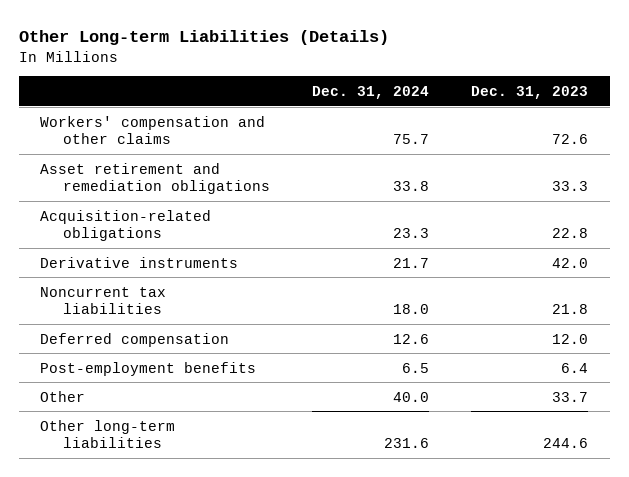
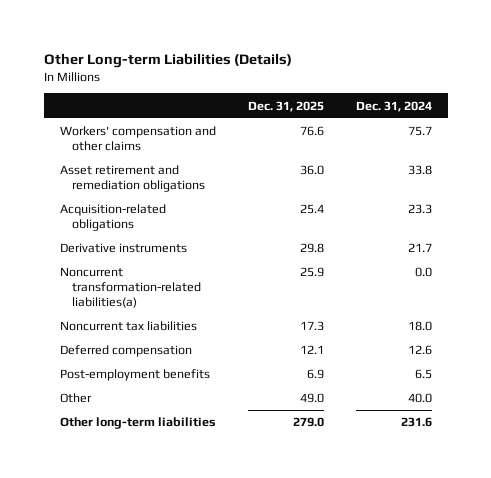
[471,85,589,99] Dec. 31, 2023 -> none
none -> [247,100,324,112] Dec. 31, 2025
none -> [59,267,201,309] Noncurrent transformation-related liabilities(a)

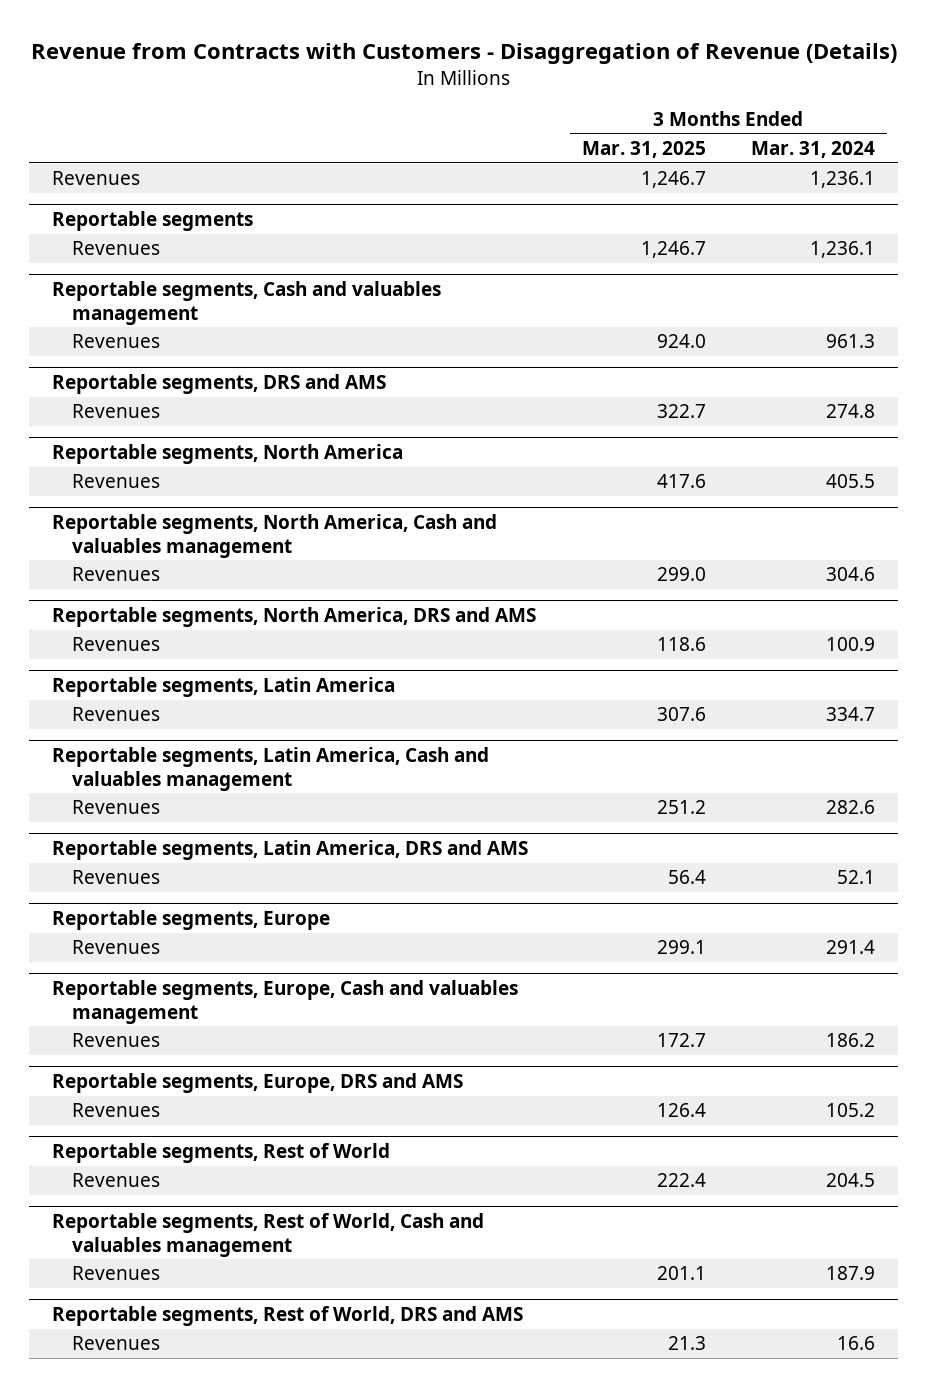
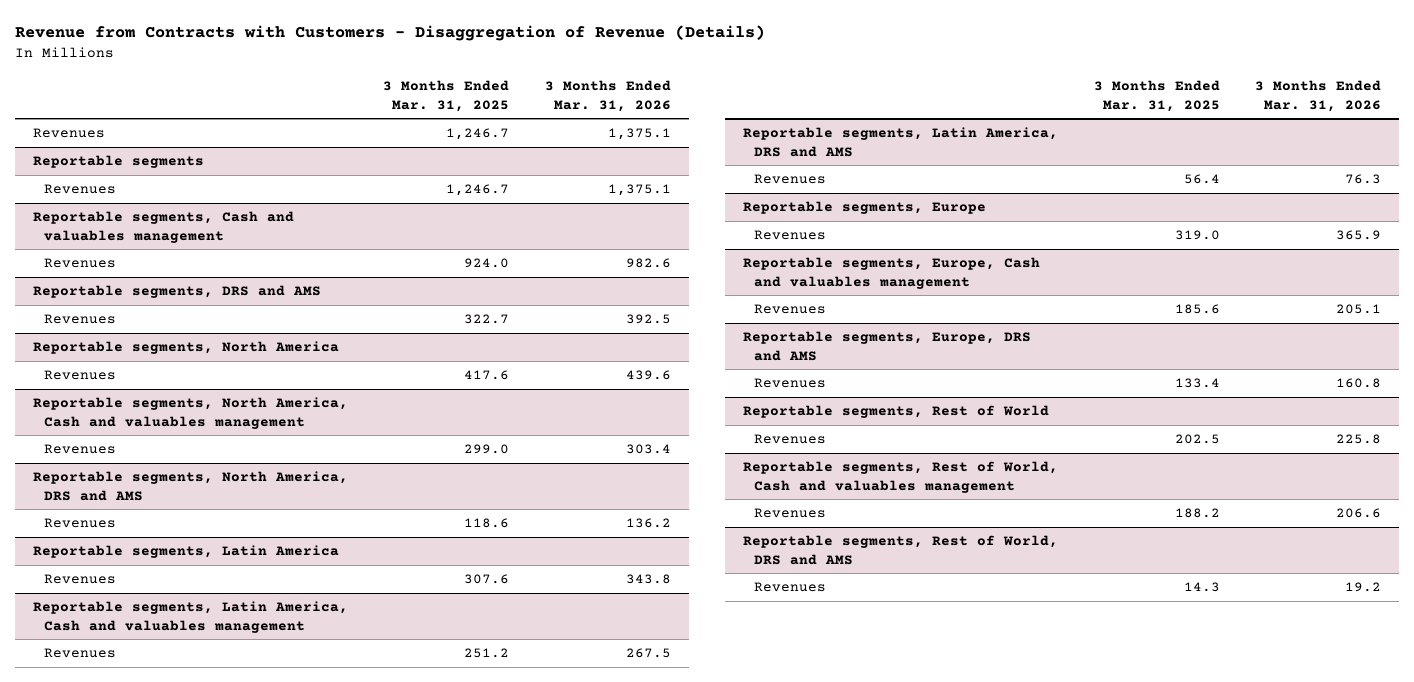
[751,140,876,158] Mar. 31, 2024 -> none
none -> [544,79,671,112] 3 Months Ended Mar. 31, 2026
[656,940,706,955] 299.1 -> [1174,230,1220,241] 319.0
[656,1033,706,1048] 172.7 -> [1174,304,1220,315] 185.6
[656,1103,706,1118] 126.4 -> [1174,378,1220,389] 133.4
[656,1173,706,1188] 222.4 -> [1174,434,1220,445] 202.5
[656,1266,706,1281] 201.1 -> [1174,508,1220,519] 188.2
[667,1336,706,1351] 21.3 -> [1183,582,1220,593] 14.3

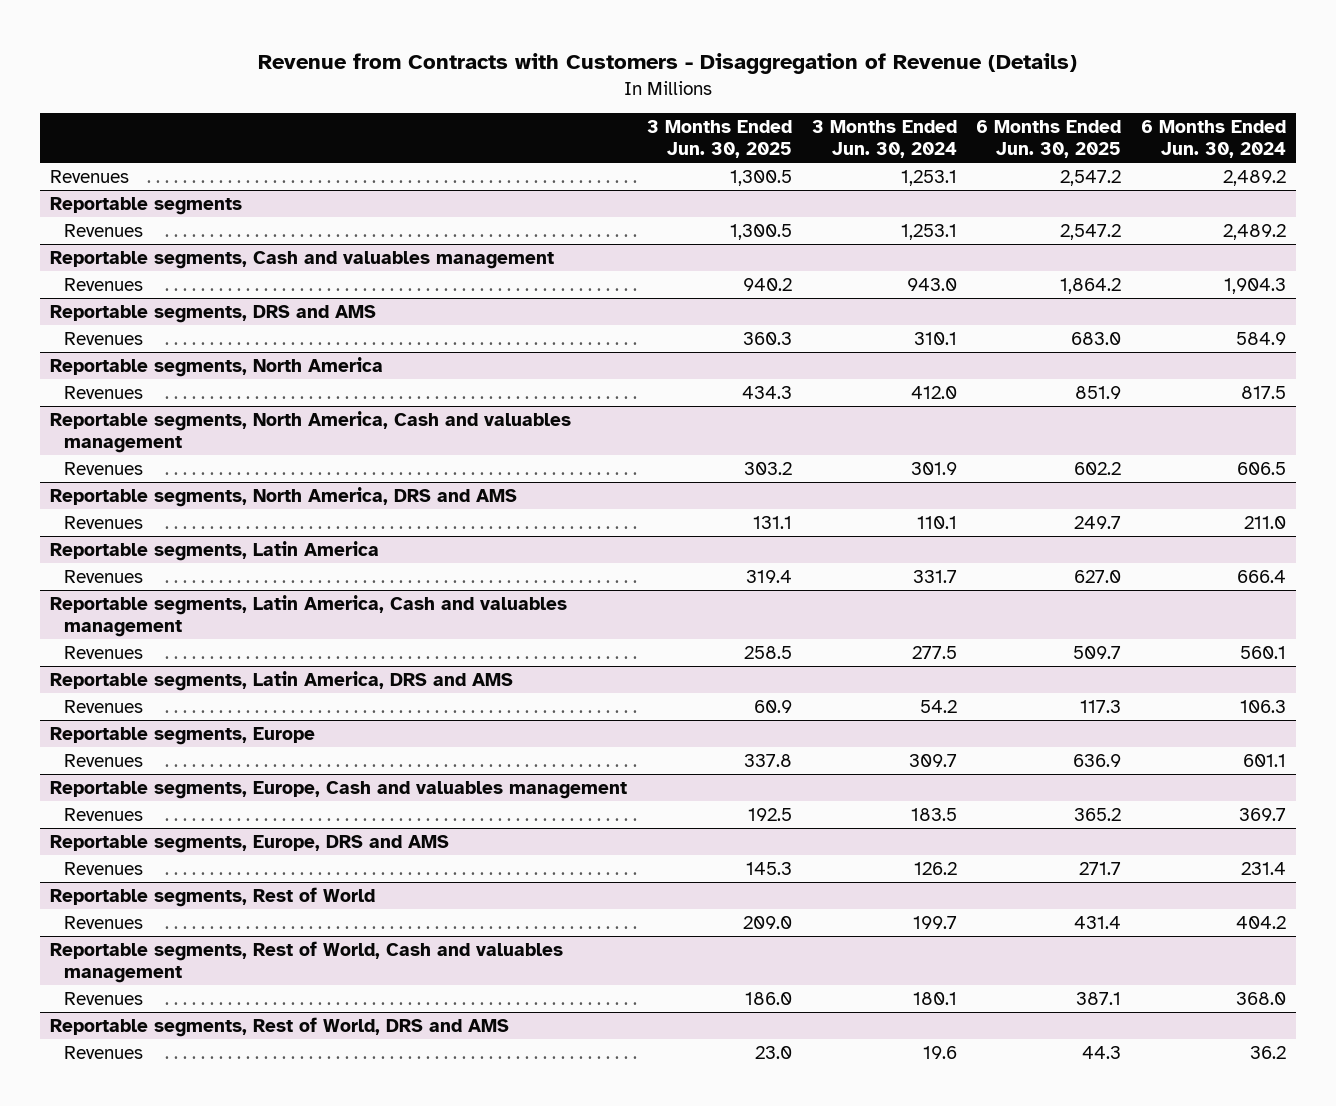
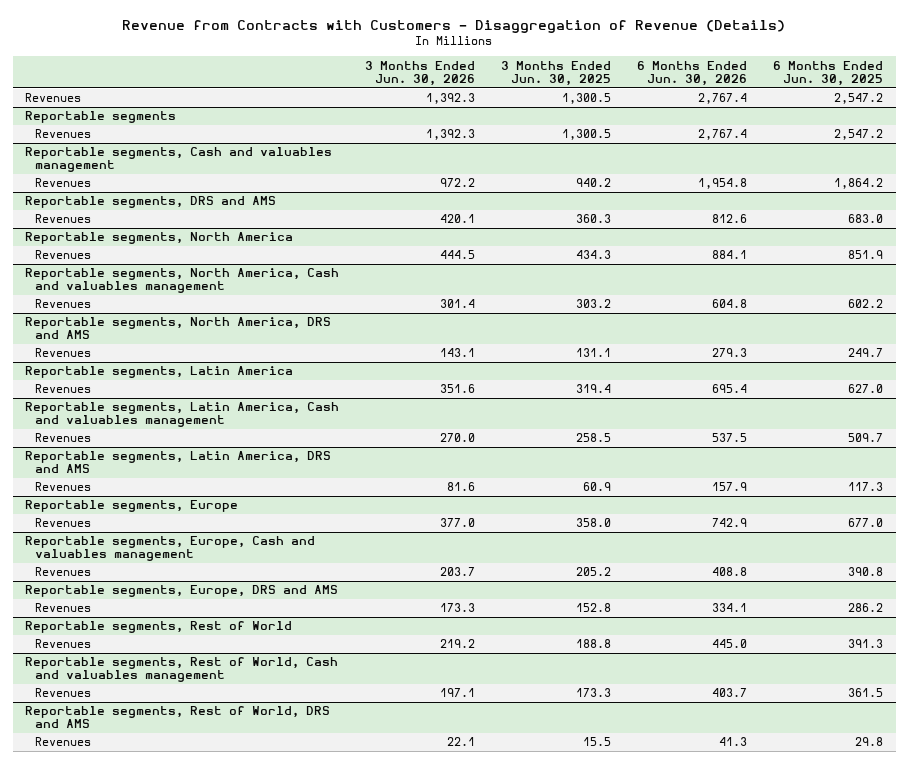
[811,119,957,159] 3 Months Ended Jun. 30, 2024 -> none
[1141,119,1287,159] 6 Months Ended Jun. 30, 2024 -> none
none -> [365,60,476,86] 3 Months Ended Jun. 30, 2026
none -> [637,60,748,86] 6 Months Ended Jun. 30, 2026
[743,753,792,767] 337.8 -> [576,518,612,528] 358.0
[1073,753,1122,767] 636.9 -> [848,518,884,528] 677.0
[747,807,792,821] 192.5 -> [576,567,612,577] 205.2
[1074,807,1122,821] 365.2 -> [848,567,884,577] 390.8
[745,861,792,875] 145.3 -> [576,603,612,613] 152.8
[1079,861,1122,875] 271.7 -> [848,603,884,613] 286.2
[742,915,792,929] 209.0 -> [576,639,612,649] 188.8
[1074,915,1122,929] 431.4 -> [848,639,884,649] 391.3
[744,991,792,1005] 186.0 -> [576,688,612,698] 173.3
[1076,991,1122,1005] 387.1 -> [848,688,884,698] 361.5
[754,1045,792,1059] 23.0 -> [583,737,612,747] 15.5
[1082,1045,1122,1059] 44.3 -> [855,737,884,747] 29.8

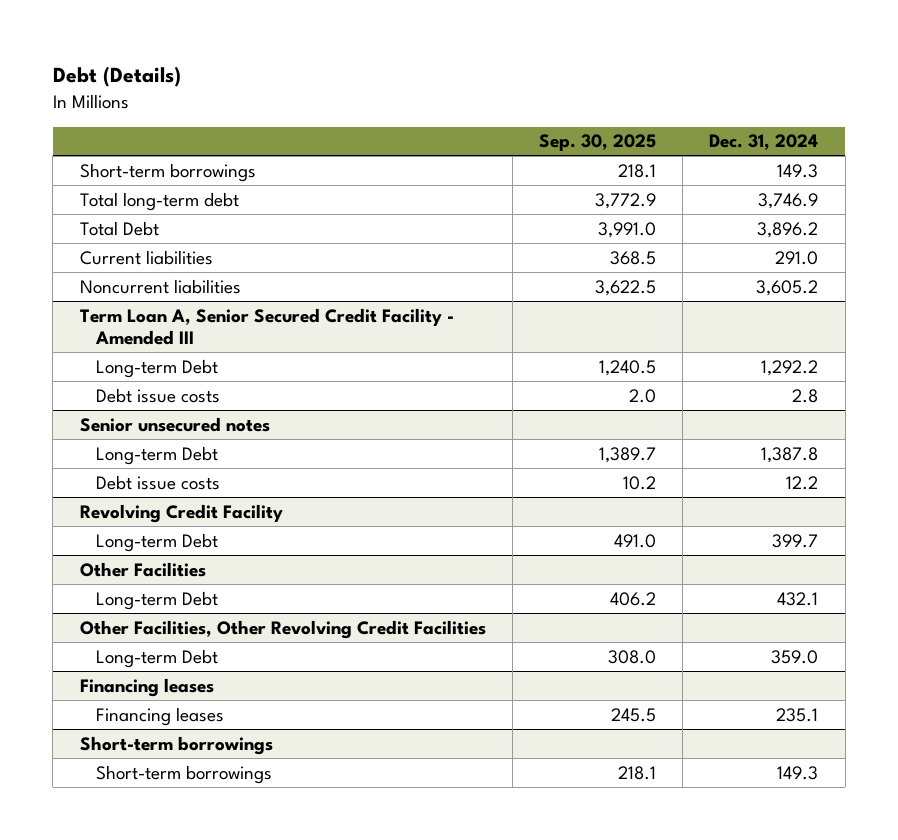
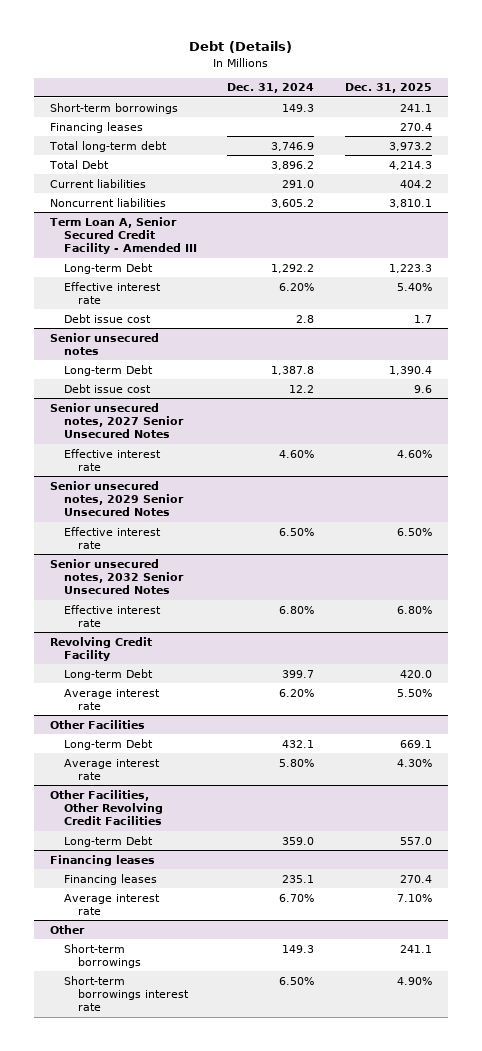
[539,134,657,152] Sep. 30, 2025 -> none
none -> [345,83,433,94] Dec. 31, 2025
none -> [49,121,143,133] Financing leases
none -> [63,281,161,304] Effective interest rate
[95,387,220,403] Debt issue costs -> [63,313,151,323] Debt issue cost
[95,474,220,490] Debt issue costs -> [63,383,151,393] Debt issue cost
none -> [49,402,184,439] Senior unsecured notes, 2027 Senior Unsecured Notes
none -> [63,448,161,471] Effective interest rate
none -> [49,480,184,517] Senior unsecured notes, 2029 Senior Unsecured Notes
none -> [63,526,161,549] Effective interest rate
none -> [49,558,184,595] Senior unsecured notes, 2032 Senior Unsecured Notes
none -> [63,604,161,627] Effective interest rate
none -> [63,688,160,710] Average interest rate
none -> [63,758,160,780] Average interest rate
none -> [63,893,160,915] Average interest rate
[79,735,273,755] Short-term borrowings -> [49,924,85,934] Other
none -> [63,975,189,1012] Short-term borrowings interest rate

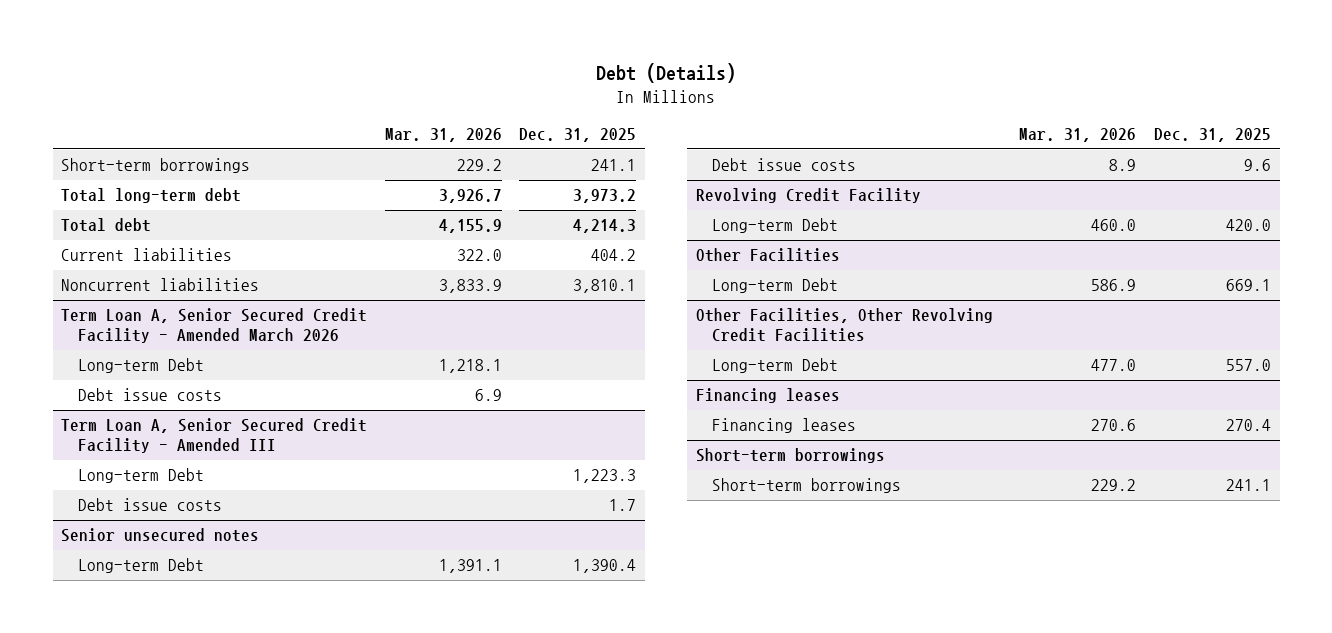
[227,83,315,94] Dec. 31, 2024 -> none
none -> [384,128,502,143] Mar. 31, 2026
[49,121,143,133] Financing leases -> none
[48,159,109,169] Total Debt -> [61,218,152,233] Total debt
none -> [61,308,368,344] Term Loan A, Senior Secured Credit Facility - Amended March 2026
none -> [77,358,204,374] Long-term Debt
none -> [77,388,222,402] Debt issue costs
[63,281,161,304] Effective interest rate -> none
[63,313,151,323] Debt issue cost -> [77,498,222,512] Debt issue costs
[49,402,184,439] Senior unsecured notes, 2027 Senior Unsecured Notes -> none
[63,448,161,471] Effective interest rate -> none
[49,480,184,517] Senior unsecured notes, 2029 Senior Unsecured Notes -> none
[63,526,161,549] Effective interest rate -> none
[49,558,184,595] Senior unsecured notes, 2032 Senior Unsecured Notes -> none
[63,604,161,627] Effective interest rate -> none
[63,383,151,393] Debt issue cost -> [712,158,857,172] Debt issue costs
[63,688,160,710] Average interest rate -> none
[63,758,160,780] Average interest rate -> none
[63,893,160,915] Average interest rate -> none
[49,924,85,934] Other -> [696,448,886,464] Short-term borrowings
[63,975,189,1012] Short-term borrowings interest rate -> none

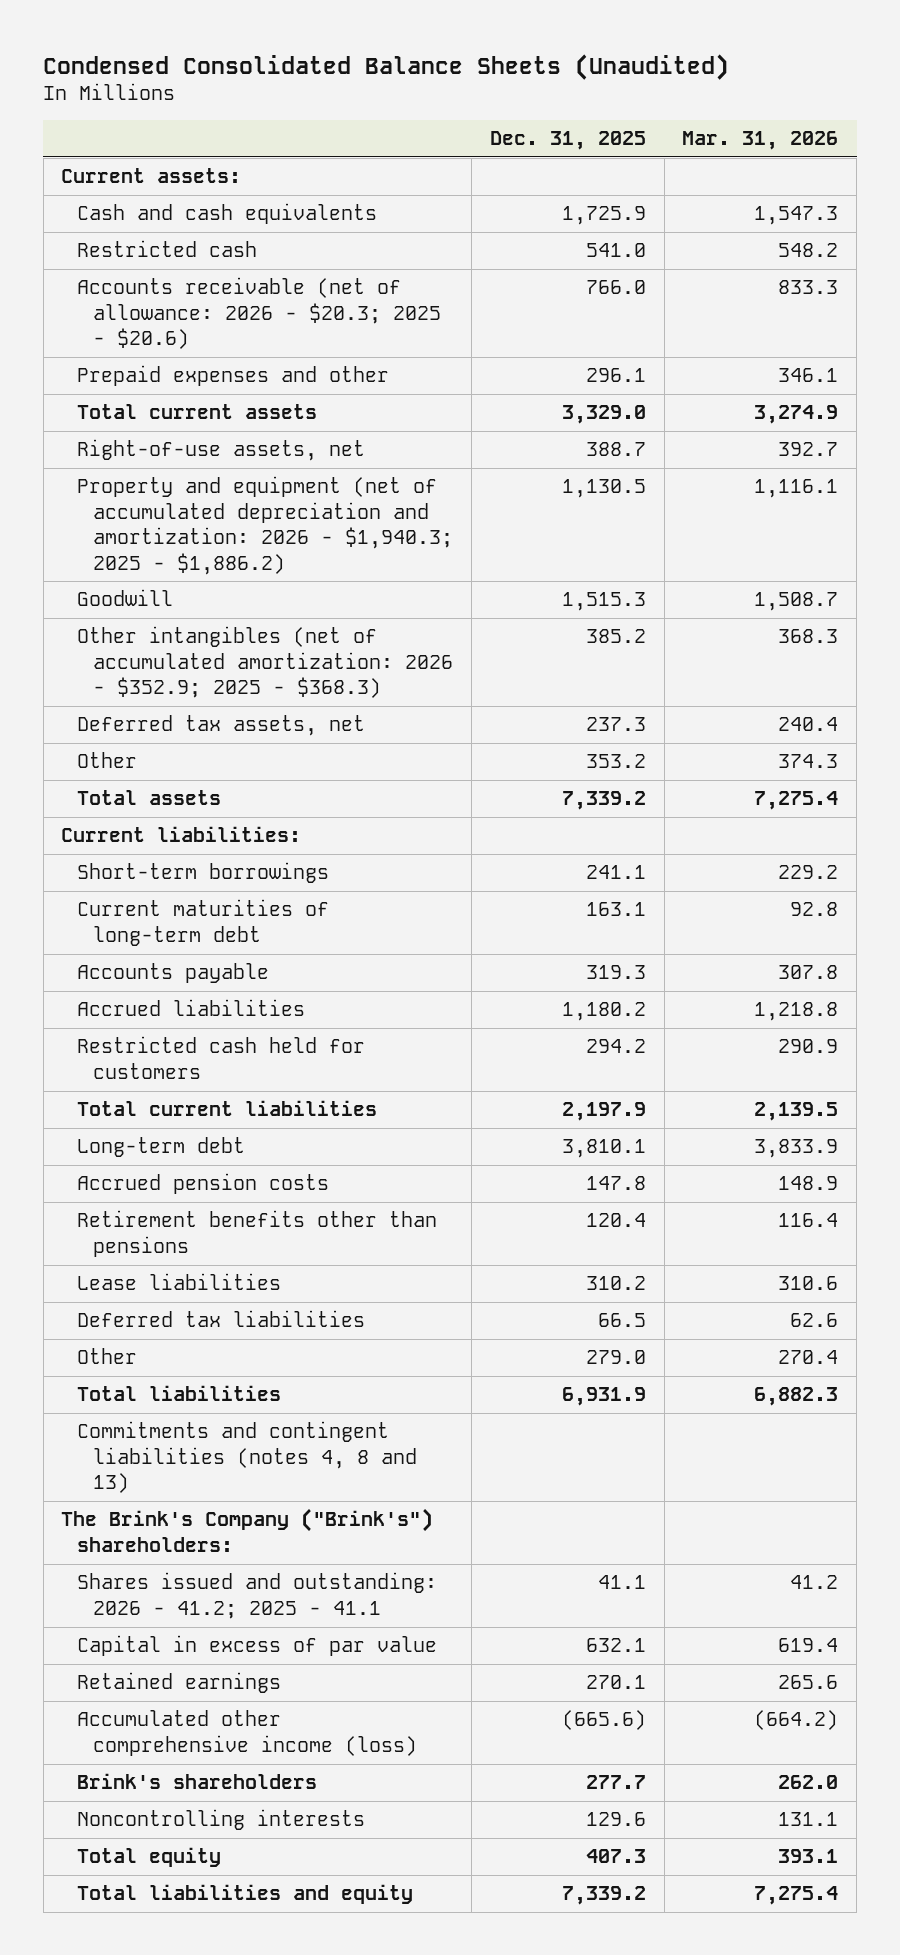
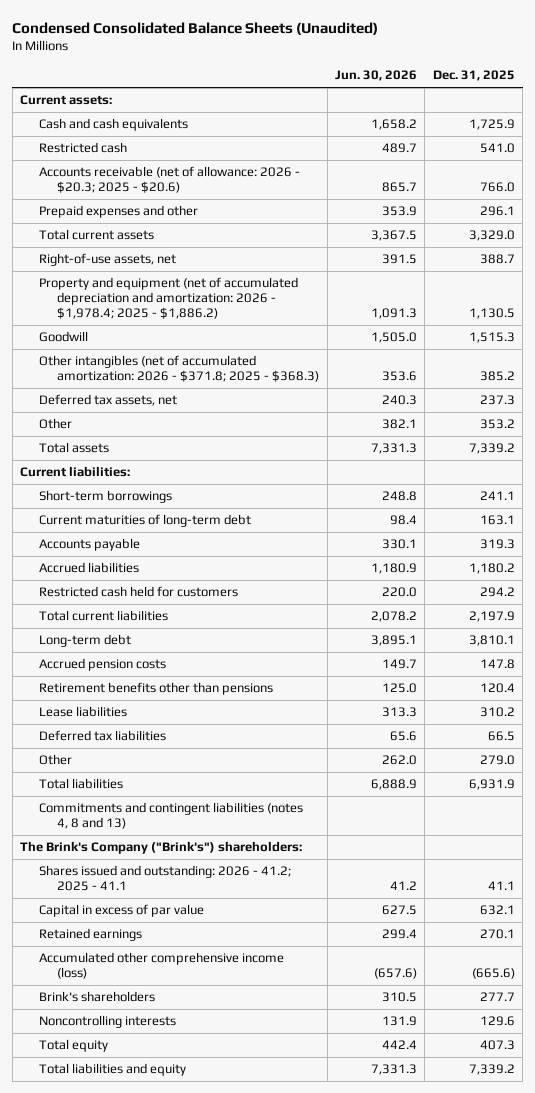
[682,131,839,151] Mar. 31, 2026 -> none
none -> [334,70,417,82] Jun. 30, 2026
[77,476,454,575] Property and equipment (net of accumulated depreciation and amortization: 2026 - $1,940.3; 2025 - $1,886.2) -> [38,277,298,320] Property and equipment (net of accumulated depreciation and amortization: 2026 - $1,978.4; 2025 - $1,886.2)
[77,626,454,699] Other intangibles (net of accumulated amortization: 2026 - $352.9; 2025 - $368.3) -> [38,355,320,383] Other intangibles (net of accumulated amortization: 2026 - $371.8; 2025 - $368.3)

